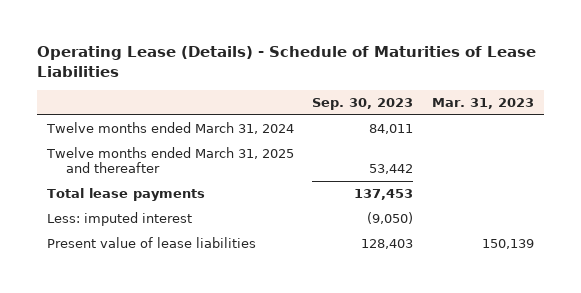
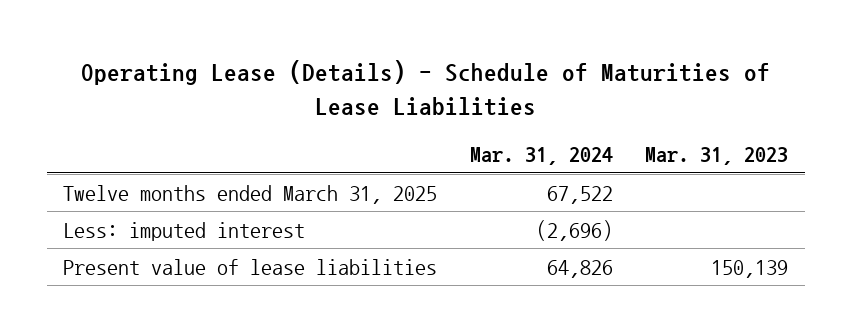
[312,98,414,111] Sep. 30, 2023 -> none
none -> [469,146,613,165] Mar. 31, 2024
[45,146,294,174] Twelve months ended March 31, 2025 and thereafter -> none
[46,187,205,201] Total lease payments -> none
[45,121,294,134] Twelve months ended March 31, 2024 -> [63,184,438,204] Twelve months ended March 31, 2025

